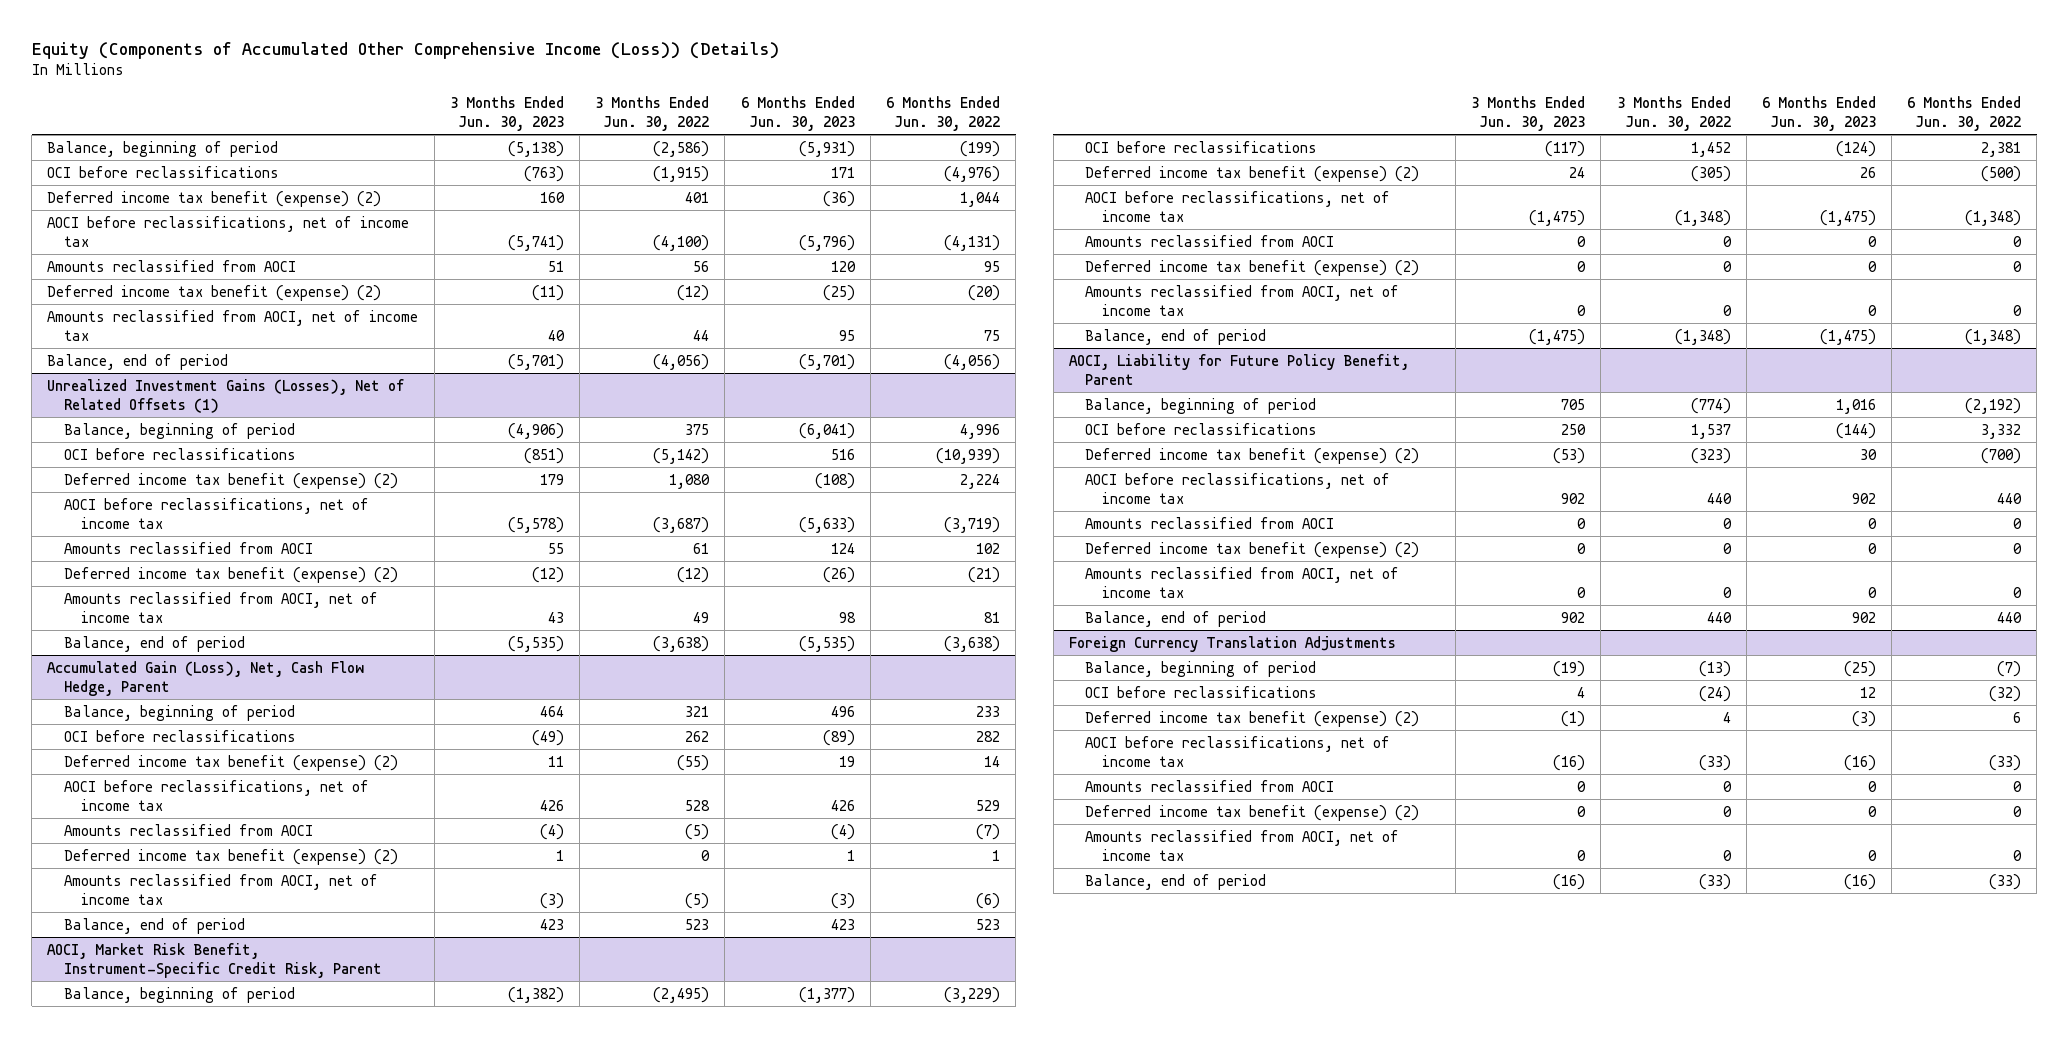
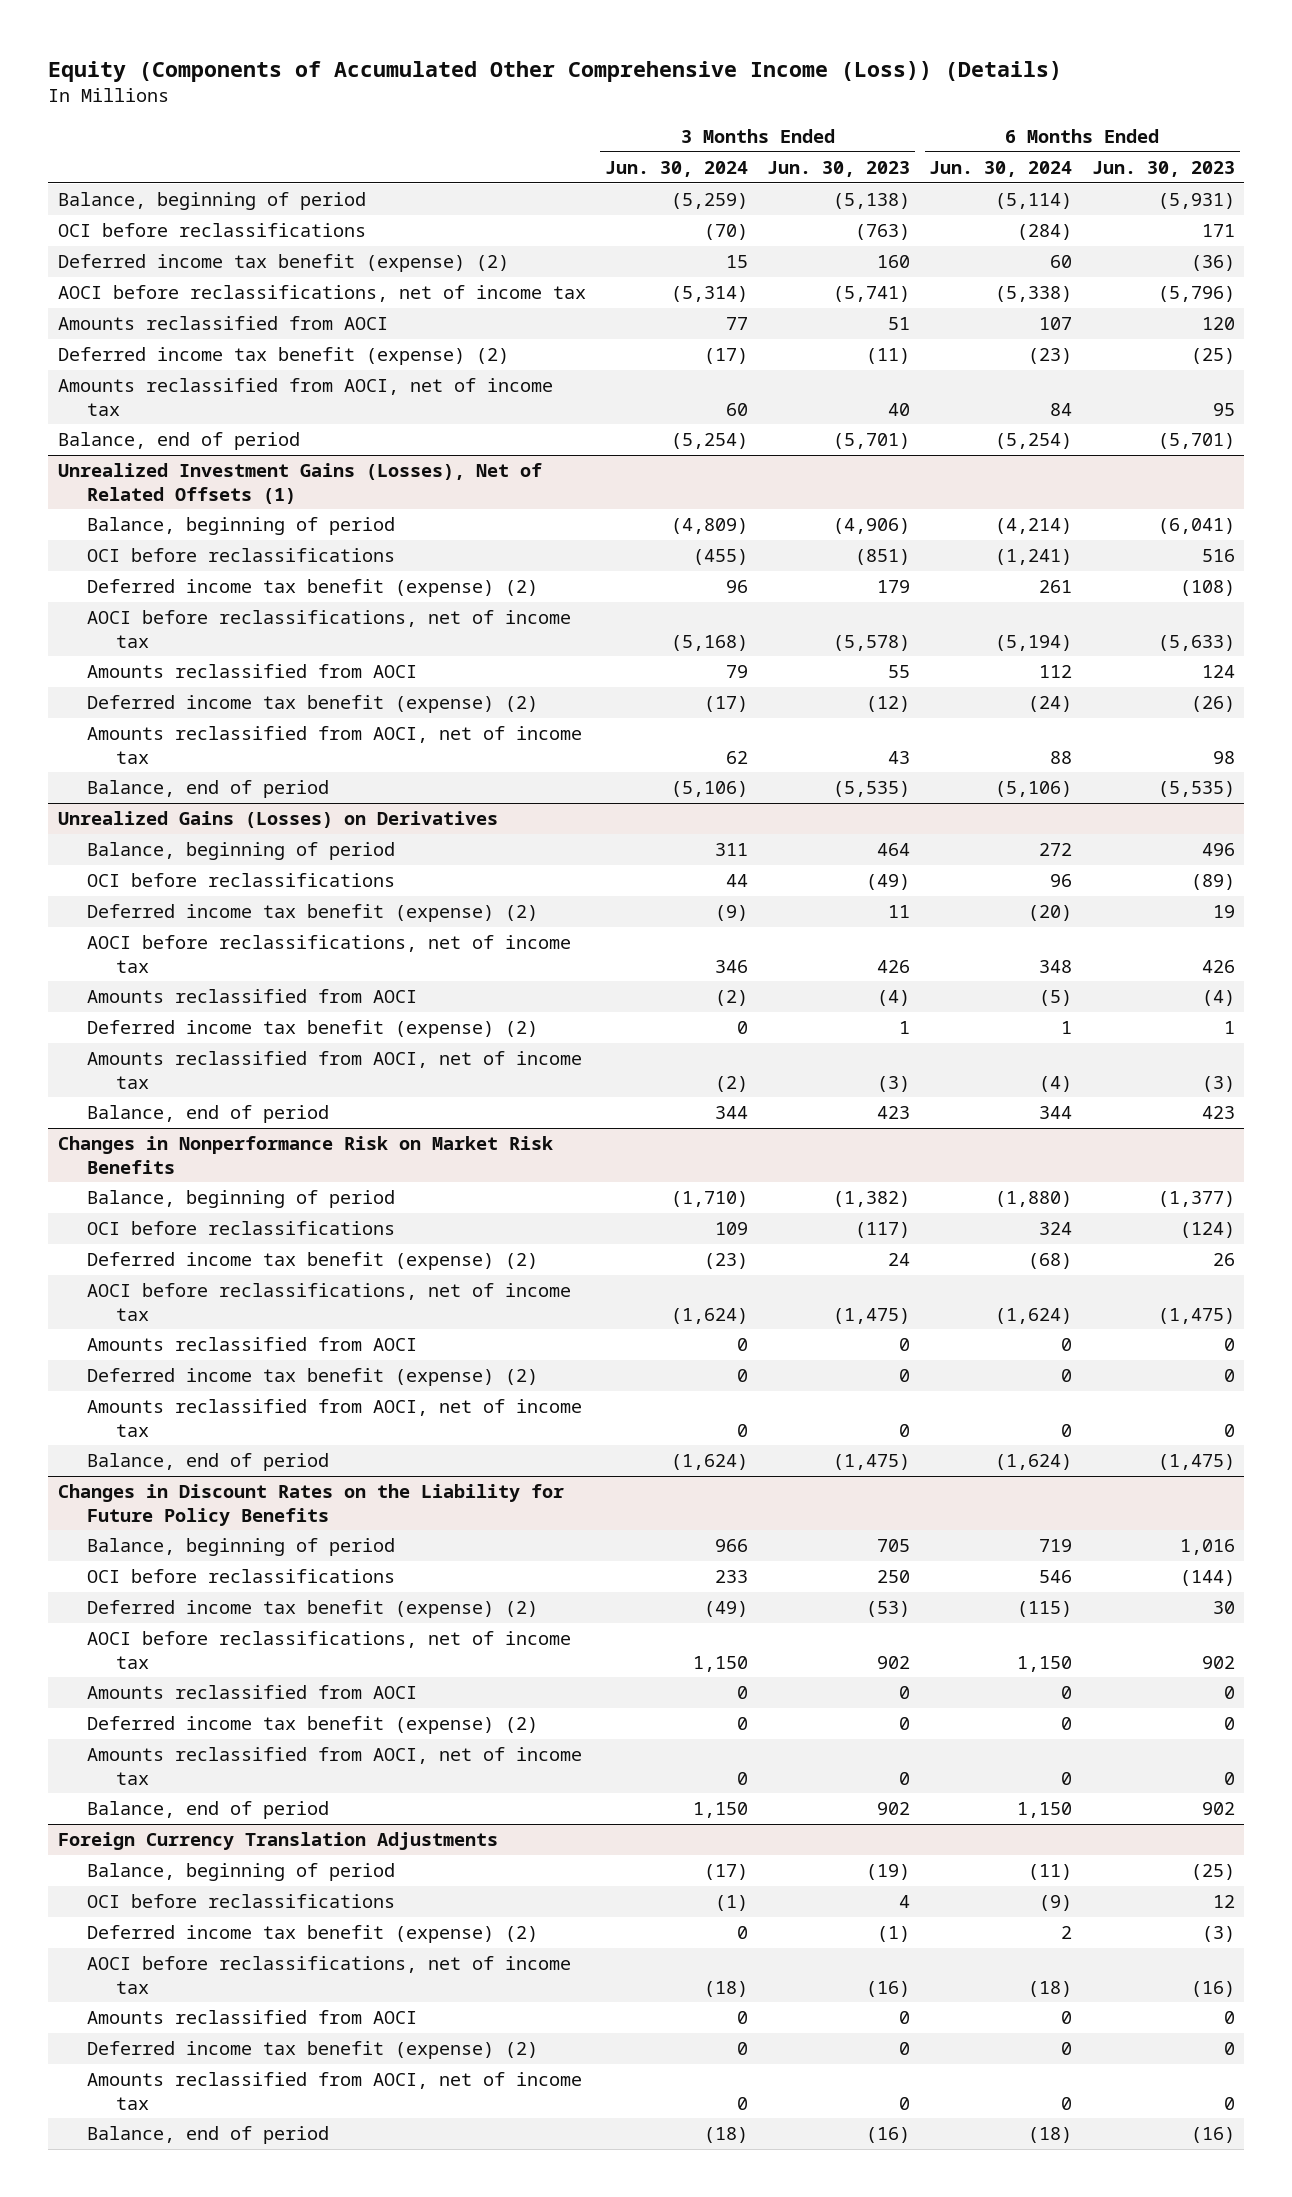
[595,96,710,132] 3 Months Ended Jun. 30, 2022 -> none
[885,96,1000,132] 6 Months Ended Jun. 30, 2022 -> none
none -> [604,160,748,177] Jun. 30, 2024
none -> [929,160,1073,177] Jun. 30, 2024
[47,660,365,696] Accumulated Gain (Loss), Net, Cash Flow Hedge, Parent -> [57,811,498,829] Unrealized Gains (Losses) on Derivatives
[47,942,382,978] AOCI, Market Risk Benefit, Instrument-Specific Credit Risk, Parent -> [57,1136,553,1174] Changes in Nonperformance Risk on Market Risk Benefits
[1068,353,1409,385] AOCI, Liability for Future Policy Benefit, Parent -> [57,1484,564,1526] Changes in Discount Rates on the Liability for Future Policy Benefits

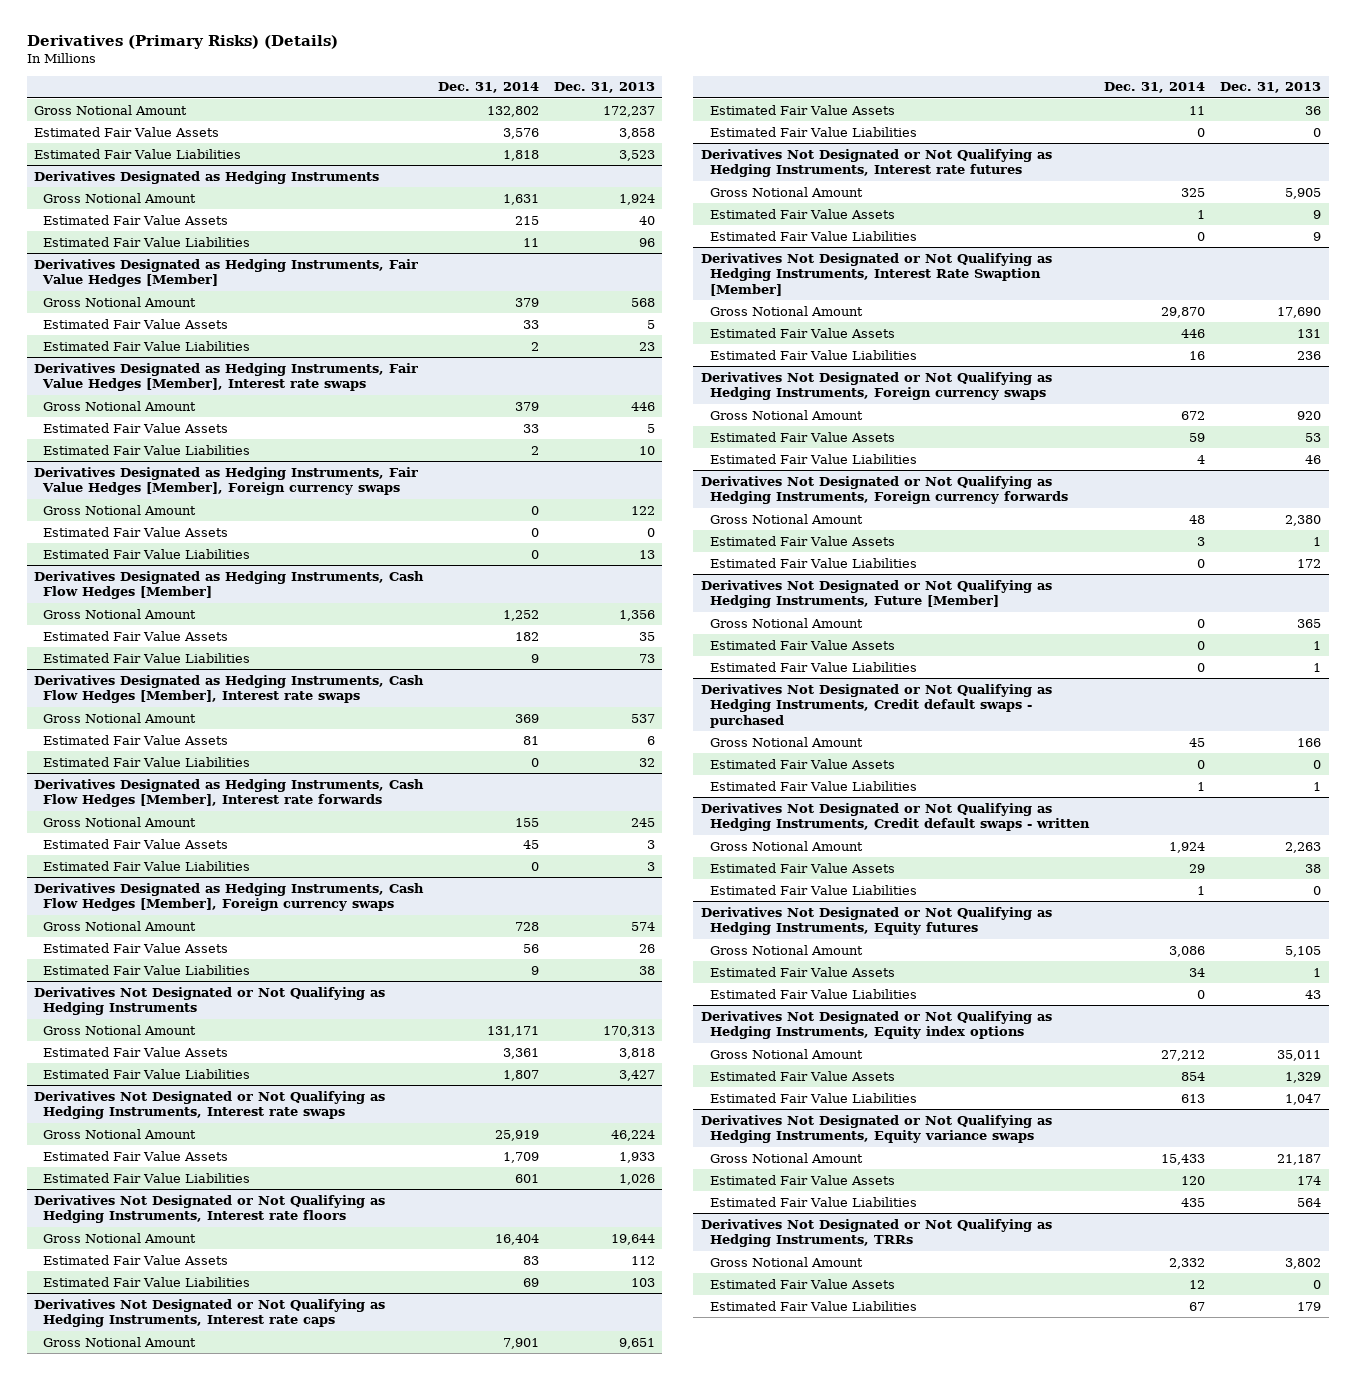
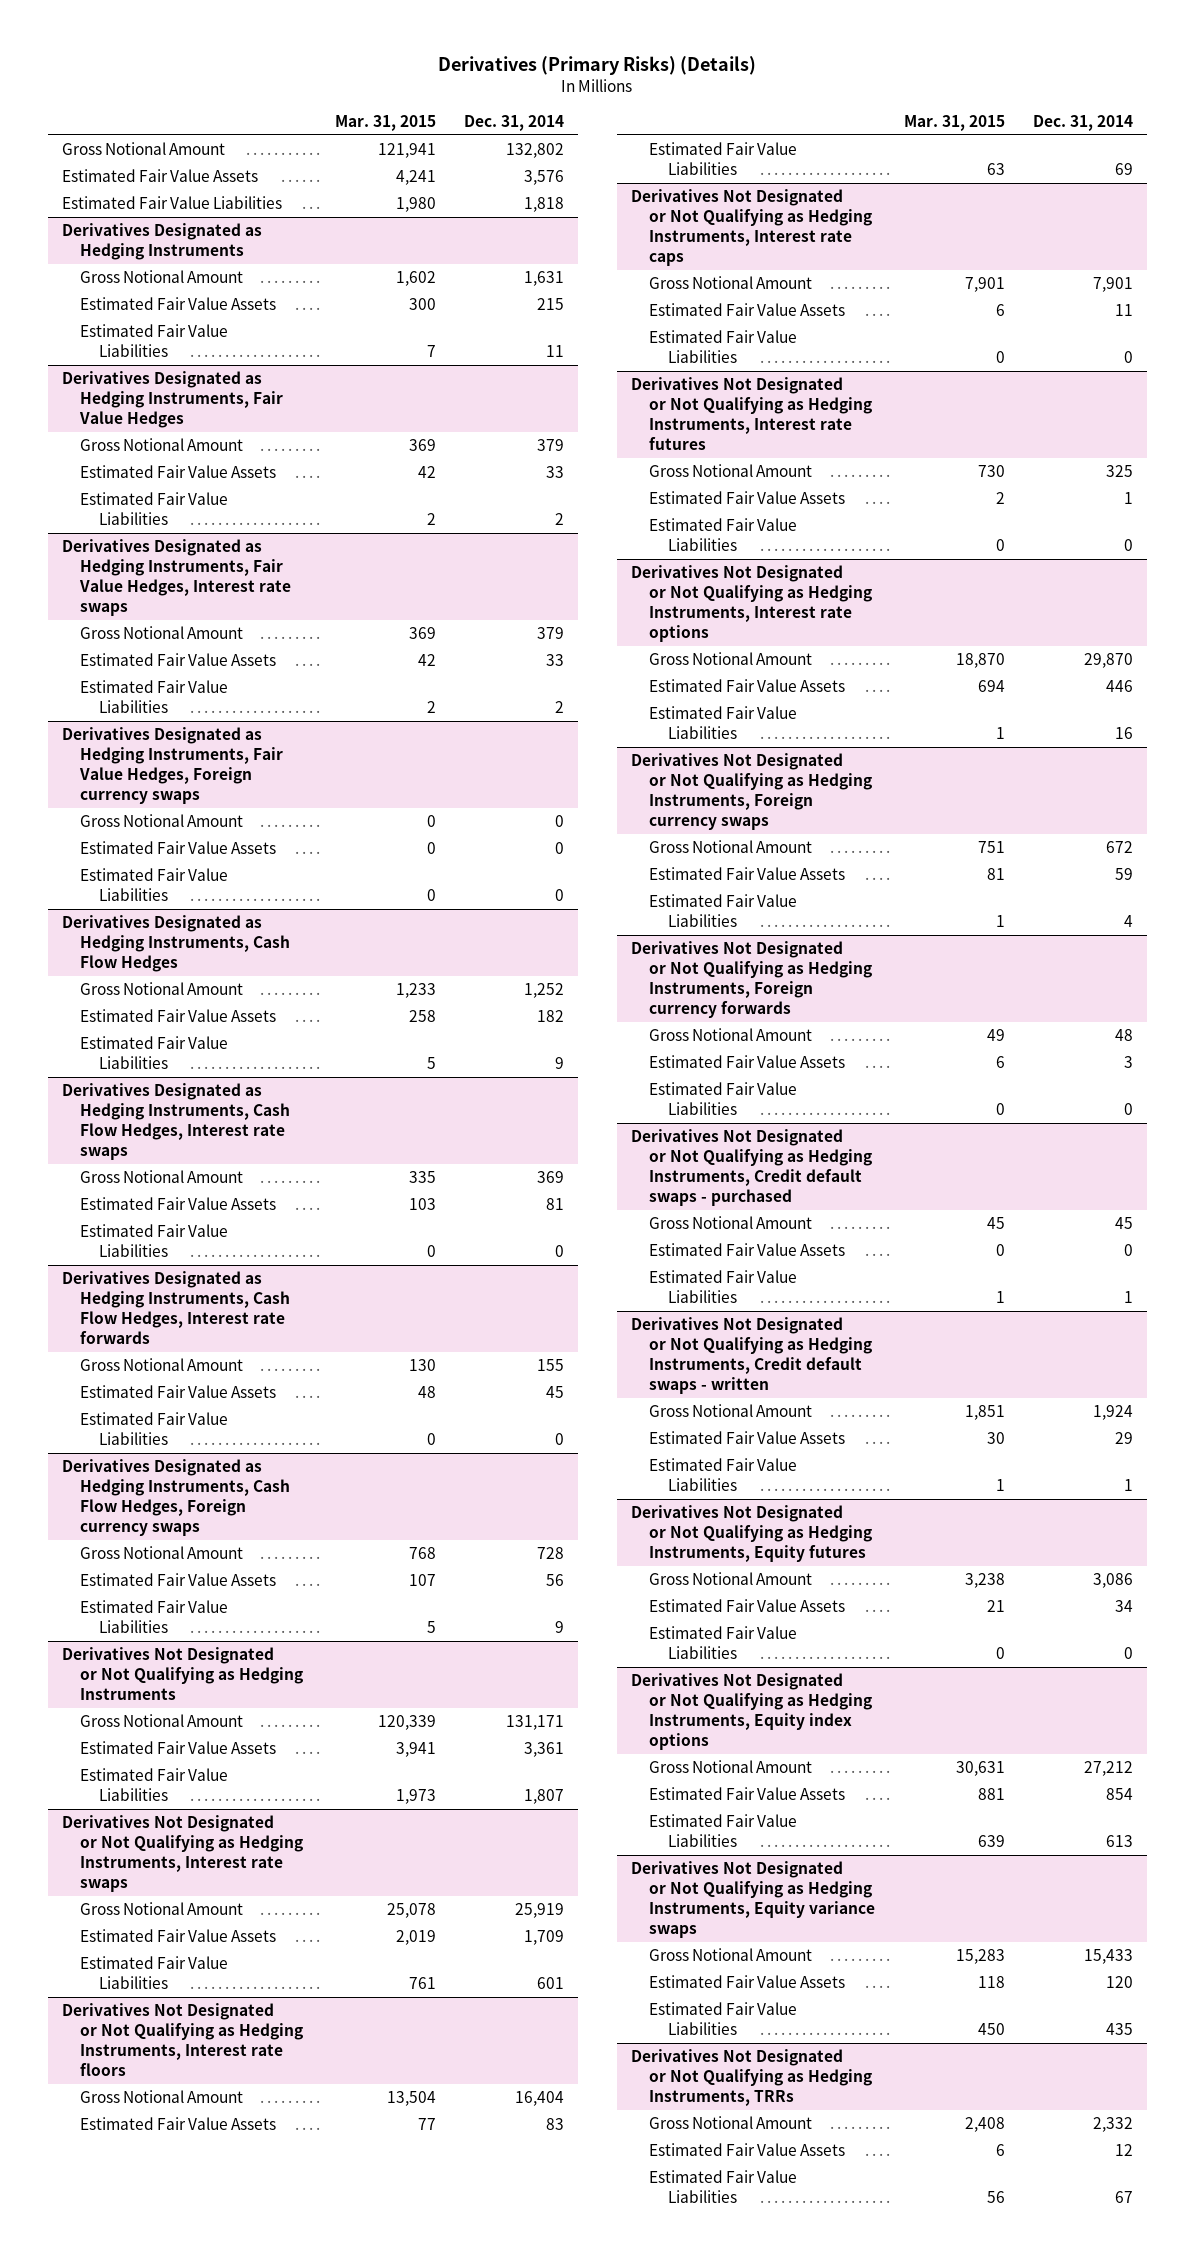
[553,82,655,94] Dec. 31, 2013 -> none
none -> [334,114,436,131] Mar. 31, 2015
[34,258,419,288] Derivatives Designated as Hedging Instruments, Fair Value Hedges [Member] -> [61,371,284,429] Derivatives Designated as Hedging Instruments, Fair Value Hedges
[34,362,419,392] Derivatives Designated as Hedging Instruments, Fair Value Hedges [Member], Interest rate swaps -> [61,539,292,616] Derivatives Designated as Hedging Instruments, Fair Value Hedges, Interest rate swaps
[34,466,419,496] Derivatives Designated as Hedging Instruments, Fair Value Hedges [Member], Foreign currency swaps -> [61,727,284,804] Derivatives Designated as Hedging Instruments, Fair Value Hedges, Foreign currency swaps
[34,570,425,600] Derivatives Designated as Hedging Instruments, Cash Flow Hedges [Member] -> [61,915,291,973] Derivatives Designated as Hedging Instruments, Cash Flow Hedges
[34,674,425,704] Derivatives Designated as Hedging Instruments, Cash Flow Hedges [Member], Interest rate swaps -> [61,1083,291,1160] Derivatives Designated as Hedging Instruments, Cash Flow Hedges, Interest rate swaps
[34,778,425,808] Derivatives Designated as Hedging Instruments, Cash Flow Hedges [Member], Interest rate forwards -> [61,1271,291,1344] Derivatives Designated as Hedging Instruments, Cash Flow Hedges, Interest rate forwards
[34,882,425,912] Derivatives Designated as Hedging Instruments, Cash Flow Hedges [Member], Foreign currency swaps -> [61,1459,291,1536] Derivatives Designated as Hedging Instruments, Cash Flow Hedges, Foreign currency swaps
[700,252,1052,296] Derivatives Not Designated or Not Qualifying as Hedging Instruments, Interest Rate Swaption [Member] -> [630,565,873,642] Derivatives Not Designated or Not Qualifying as Hedging Instruments, Interest rate options
[700,579,1052,609] Derivatives Not Designated or Not Qualifying as Hedging Instruments, Future [Member] -> none
[709,617,863,628] Gross Notional Amount -> none
[709,639,895,650] Estimated Fair Value Assets -> none
[709,661,917,672] Estimated Fair Value Liabilities -> none

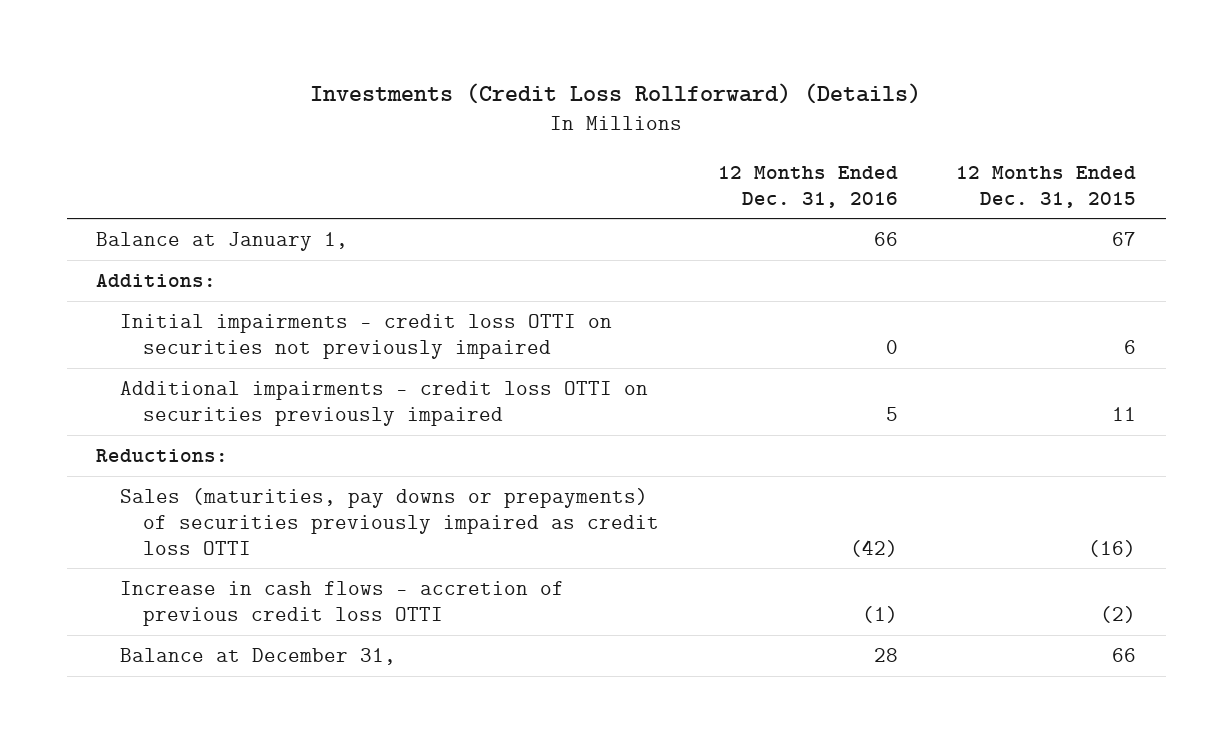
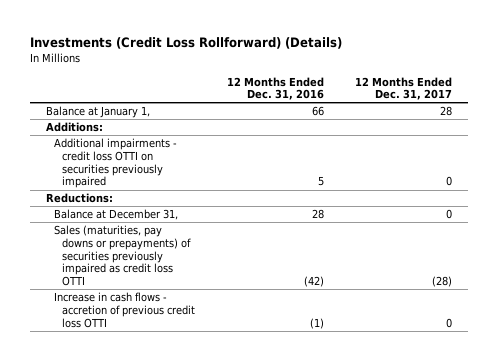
[956,165,1137,208] 12 Months Ended Dec. 31, 2015 -> none
none -> [355,76,453,101] 12 Months Ended Dec. 31, 2017
[119,313,612,359] Initial impairments - credit loss OTTI on securities not previously impaired -> none
[119,647,396,665] Balance at December 31, -> [54,209,179,221] Balance at December 31,

